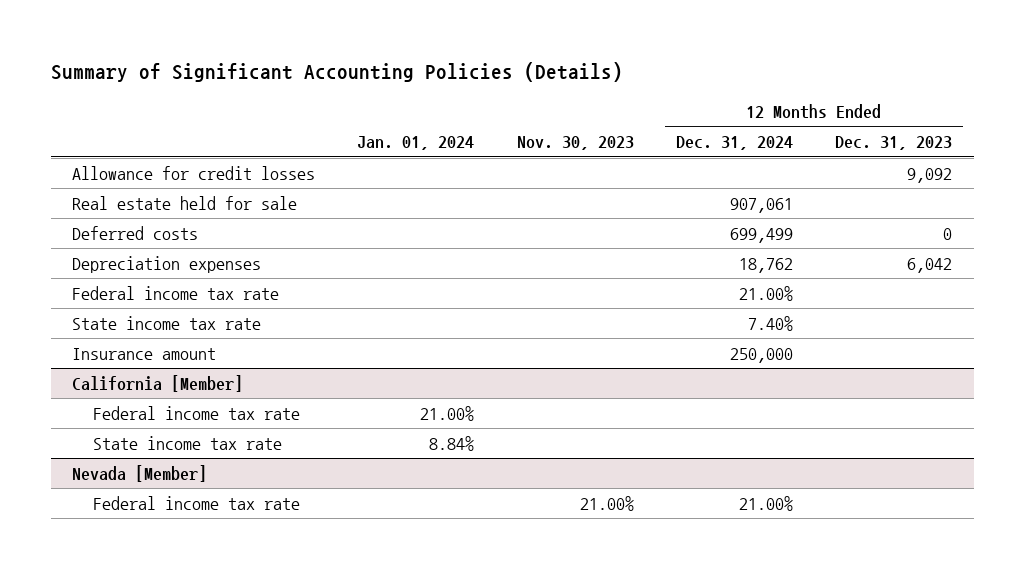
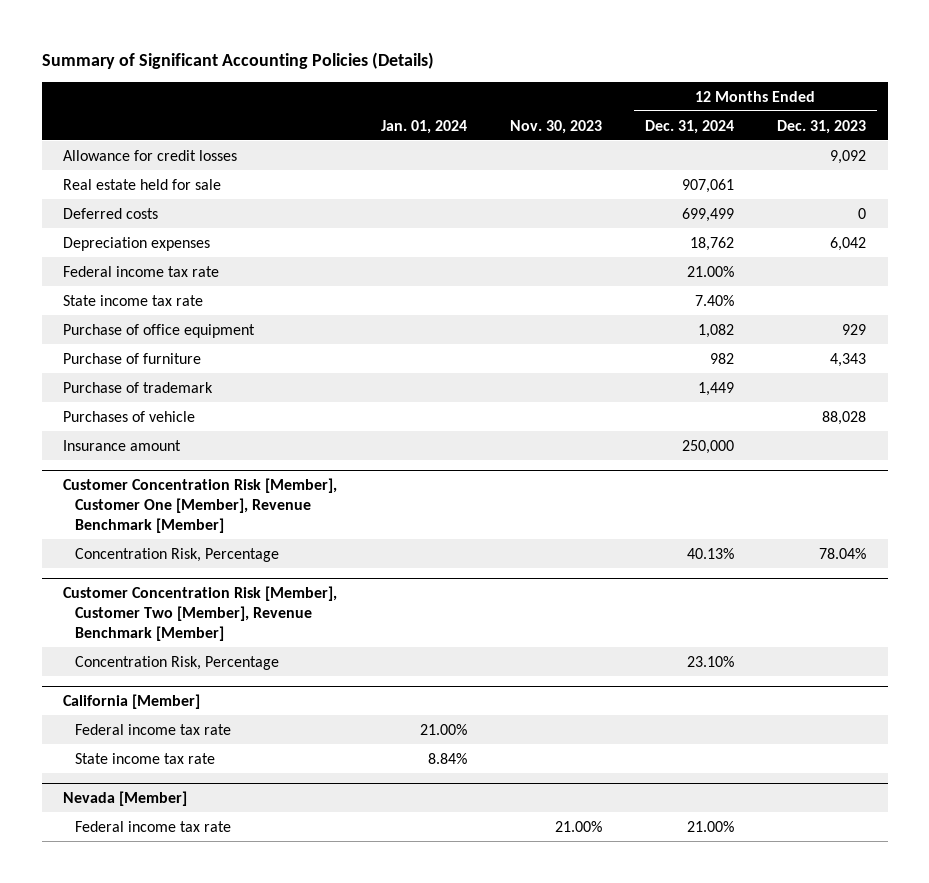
none -> [63,323,256,338] Purchase of office equipment
none -> [63,352,202,364] Purchase of furniture
none -> [63,381,214,393] Purchase of trademark
none -> [63,410,196,422] Purchases of vehicle
none -> [63,477,338,533] Customer Concentration Risk [Member], Customer One [Member], Revenue Benchmark [Member]
none -> [74,547,279,562] Concentration Risk, Percentage
none -> [63,585,338,641] Customer Concentration Risk [Member], Customer Two [Member], Revenue Benchmark [Member]
none -> [74,655,279,670] Concentration Risk, Percentage

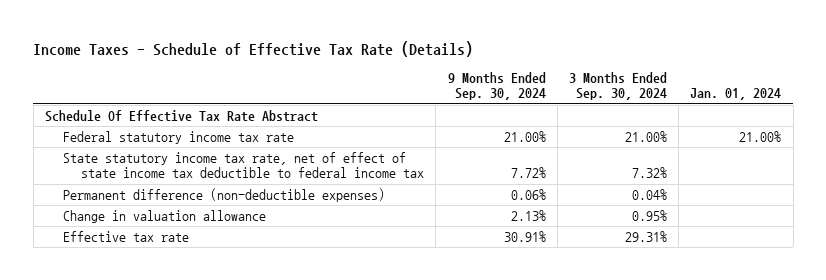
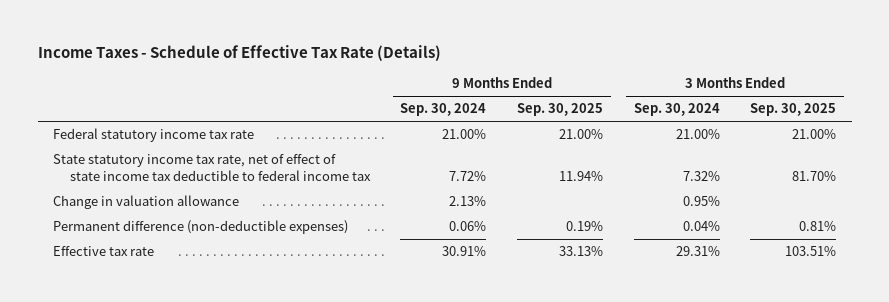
[690,88,782,101] Jan. 01, 2024 -> none
none -> [517,103,604,117] Sep. 30, 2025
none -> [750,103,837,117] Sep. 30, 2025
[44,109,318,122] Schedule Of Effective Tax Rate Abstract -> none
[63,187,386,202] Permanent difference (non-deductible expenses) -> [53,220,349,235] Permanent difference (non-deductible expenses)

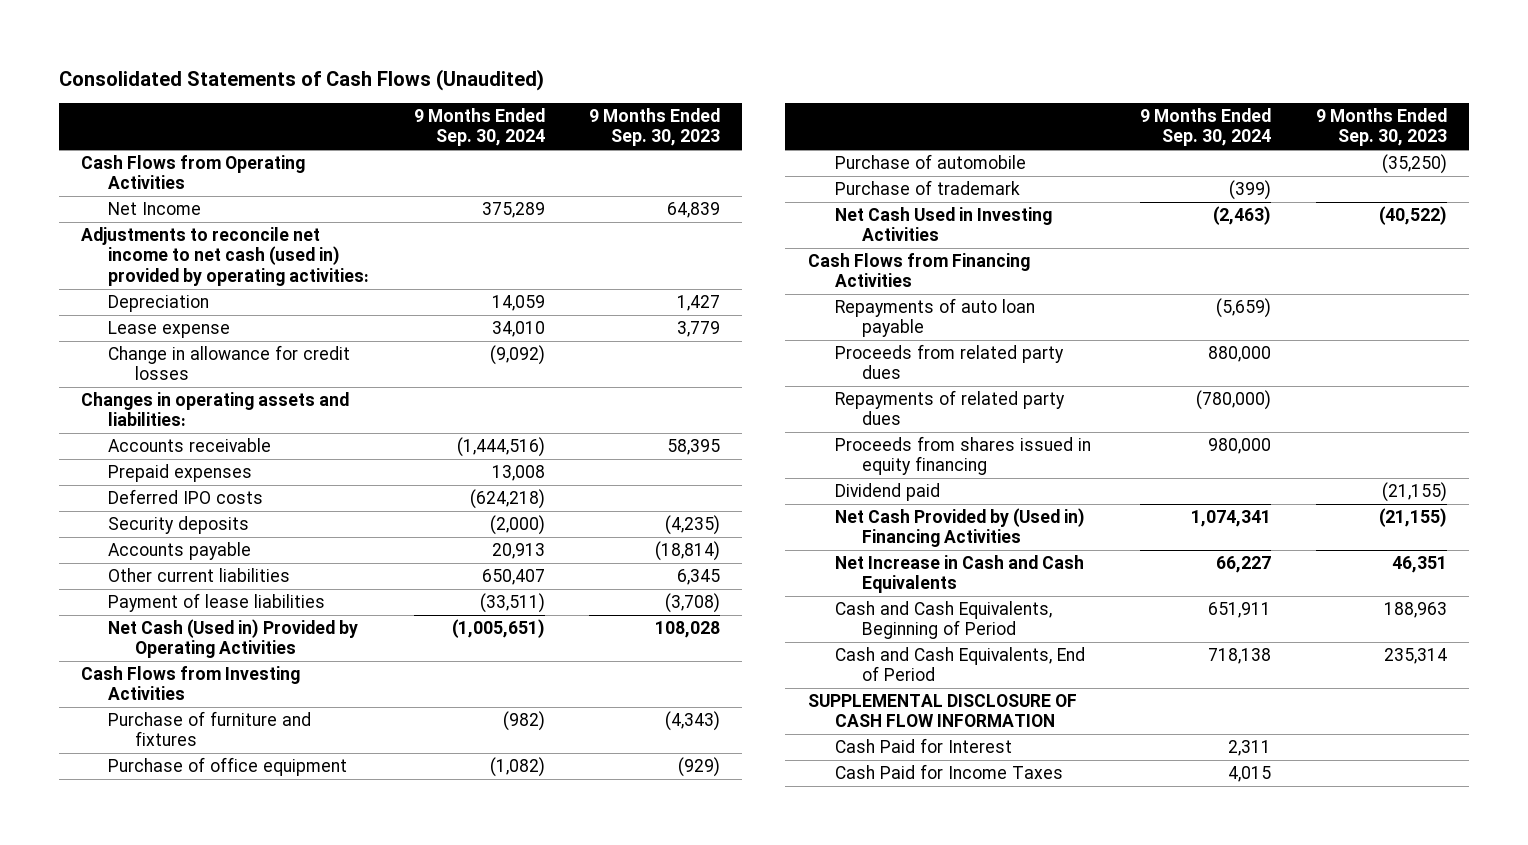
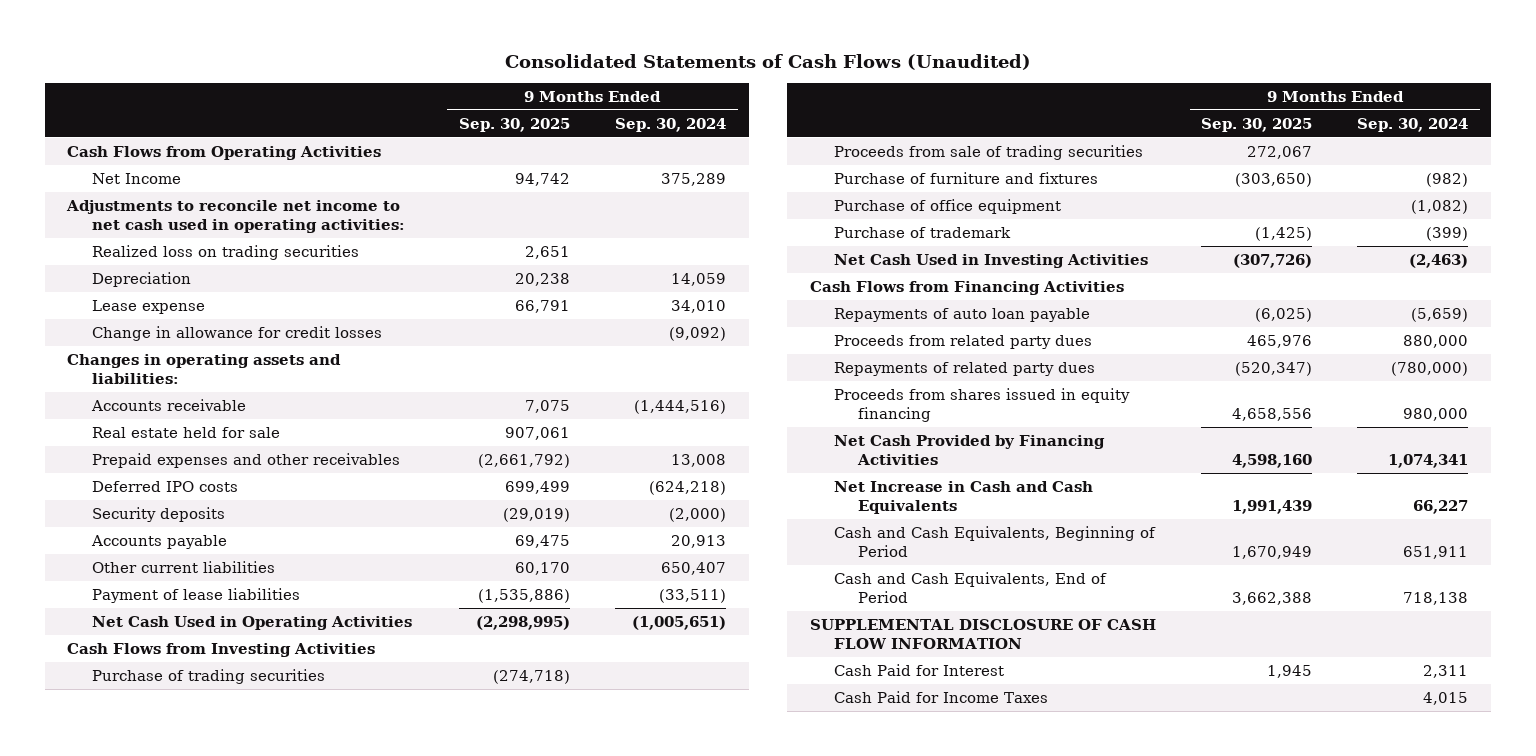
[589,107,721,147] 9 Months Ended Sep. 30, 2023 -> none
none -> [458,117,570,132] Sep. 30, 2025
[81,226,370,286] Adjustments to reconcile net income to net cash (used in) provided by operating activities: -> [66,199,405,234] Adjustments to reconcile net income to net cash used in operating activities:
none -> [91,244,359,260] Realized loss on trading securities
none -> [91,426,280,438] Real estate held for sale
[108,463,253,482] Prepaid expenses -> [91,452,400,468] Prepaid expenses and other receivables
[108,618,359,659] Net Cash (Used in) Provided by Operating Activities -> [91,615,412,630] Net Cash Used in Operating Activities
none -> [91,668,325,684] Purchase of trading securities
none -> [833,144,1143,160] Proceeds from sale of trading securities
[834,153,1026,169] Purchase of automobile -> none
[834,482,940,501] Dividend paid -> none
[834,507,1085,548] Net Cash Provided by (Used in) Financing Activities -> [833,434,1105,466] Net Cash Provided by Financing Activities

